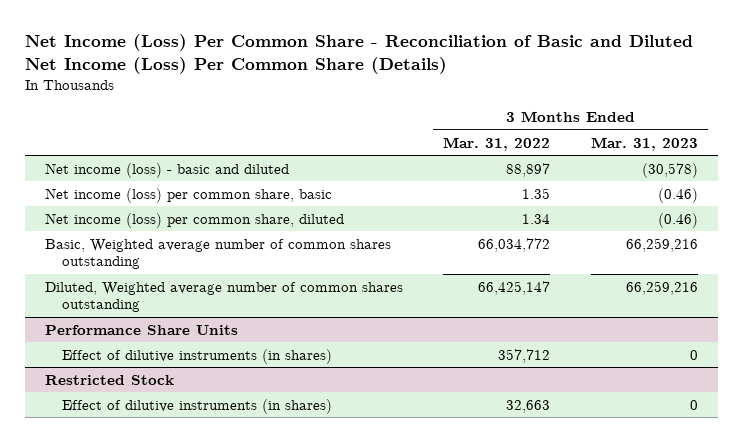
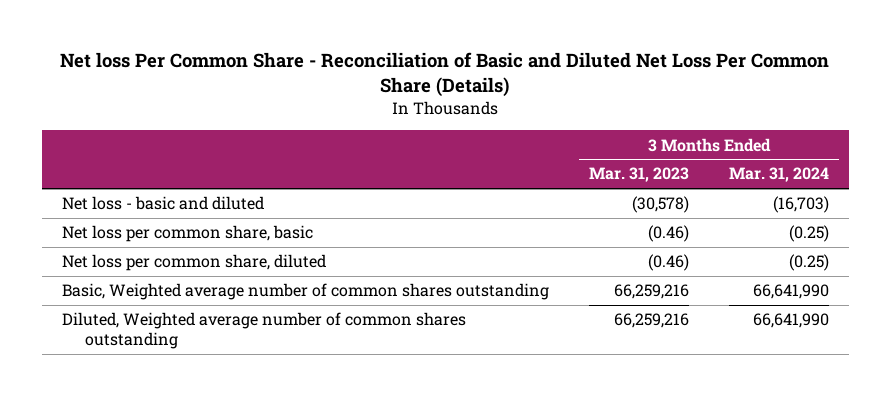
[24,34,693,75] Net Income (Loss) Per Common Share - Reconciliation of Basic and Diluted Net Income (Loss) Per Common Share (Details) -> [60,52,830,98] Net loss Per Common Share - Reconciliation of Basic and Diluted Net Loss Per Common Share (Details)
[443,136,551,151] Mar. 31, 2022 -> none
none -> [728,167,829,183] Mar. 31, 2024
[44,162,289,178] Net income (loss) - basic and diluted -> [62,196,265,211] Net loss - basic and diluted
[44,187,332,203] Net income (loss) per common share, basic -> [62,225,314,243] Net loss per common share, basic
[44,212,344,228] Net income (loss) per common share, diluted -> [62,254,327,272] Net loss per common share, diluted
[44,324,238,335] Performance Share Units -> none
[62,348,333,364] Effect of dilutive instruments (in shares) -> none
[44,374,174,385] Restricted Stock -> none
[62,398,333,414] Effect of dilutive instruments (in shares) -> none

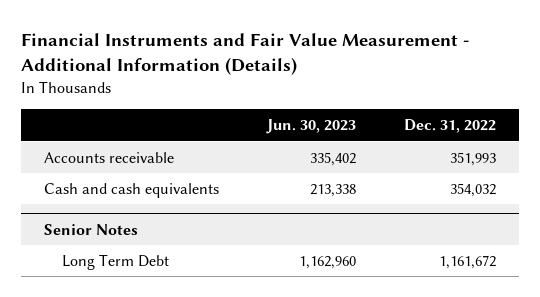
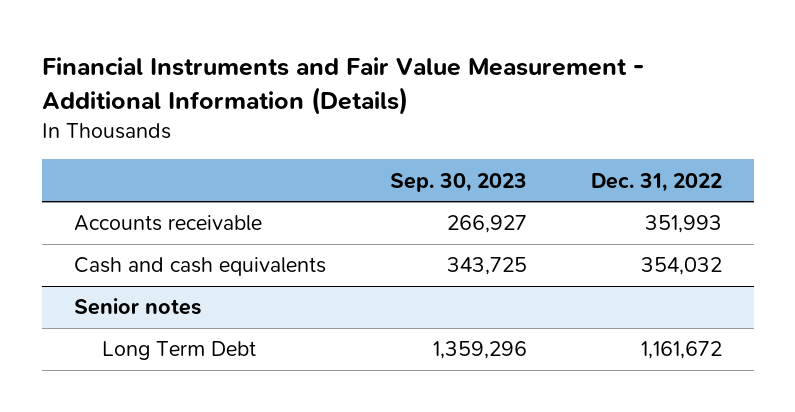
[266,119,357,135] Jun. 30, 2023 -> none
none -> [389,172,527,192] Sep. 30, 2023
[44,223,139,235] Senior Notes -> [73,298,201,316] Senior notes

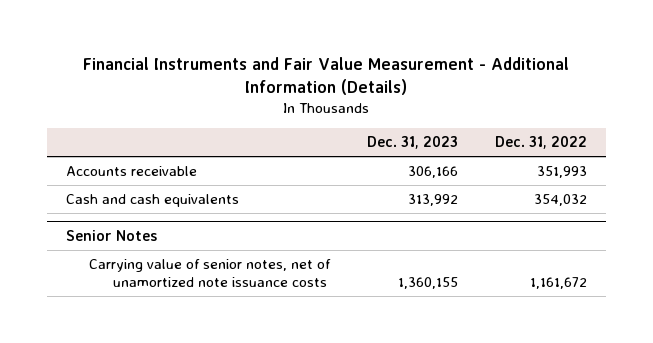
[389,172,527,192] Sep. 30, 2023 -> none
none -> [367,136,459,150] Dec. 31, 2023
[73,298,201,316] Senior notes -> [65,229,157,241] Senior Notes
[102,341,257,361] Long Term Debt -> [89,259,332,287] Carrying value of senior notes, net of unamortized note issuance costs

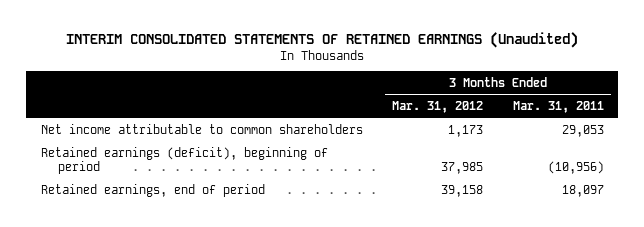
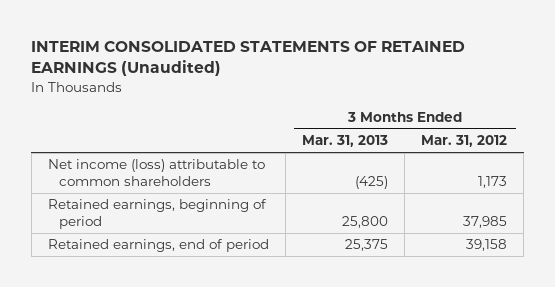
[512,100,604,113] Mar. 31, 2011 -> none
none -> [302,135,389,148] Mar. 31, 2013
[40,123,363,134] Net income attributable to common shareholders -> [48,159,266,186] Net income (loss) attributable to common shareholders
[40,146,328,174] Retained earnings (deficit), beginning of period -> [48,199,268,229] Retained earnings, beginning of period

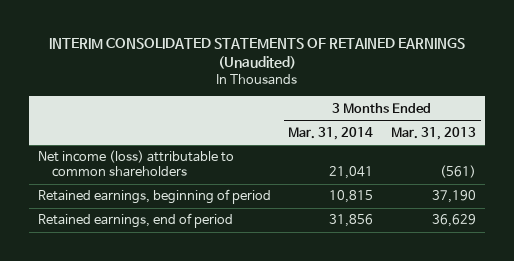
[421,135,508,148] Mar. 31, 2012 -> none
none -> [288,126,374,140] Mar. 31, 2014
[355,175,389,189] (425) -> [440,165,477,179] (561)
[342,215,389,228] 25,800 -> [432,190,477,204] 37,190
[345,239,389,252] 25,375 -> [432,214,477,228] 36,629

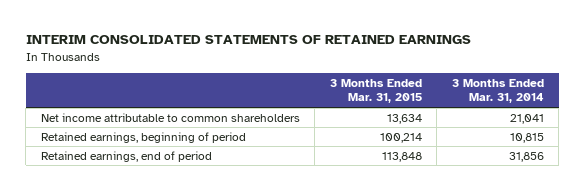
[48,38,465,70] INTERIM CONSOLIDATED STATEMENTS OF RETAINED EARNINGS (Unaudited) -> [25,35,471,45] INTERIM CONSOLIDATED STATEMENTS OF RETAINED EARNINGS
[391,126,477,140] Mar. 31, 2013 -> none
none -> [329,78,422,104] 3 Months Ended Mar. 31, 2015
[37,150,234,178] Net income (loss) attributable to common shareholders -> [40,112,300,122] Net income attributable to common shareholders

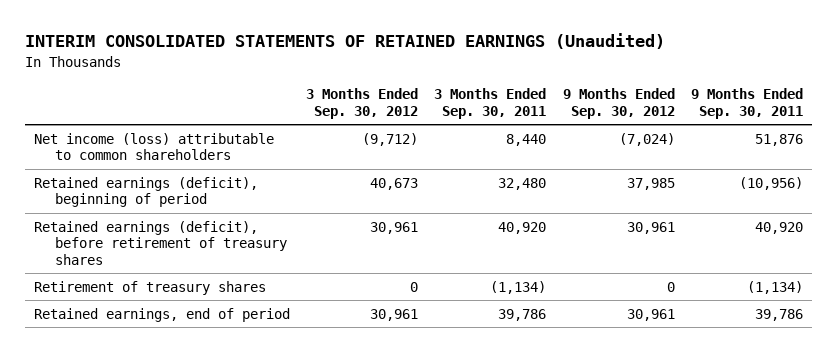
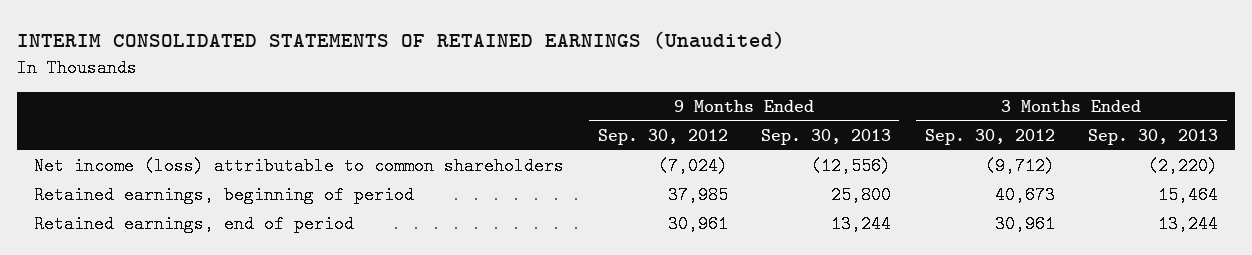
[434,88,547,120] 3 Months Ended Sep. 30, 2011 -> none
[691,88,804,120] 9 Months Ended Sep. 30, 2011 -> none
none -> [761,129,892,146] Sep. 30, 2013
none -> [1088,129,1219,146] Sep. 30, 2013
[33,220,288,265] Retained earnings (deficit), before retirement of treasury shares -> none
[33,280,266,295] Retirement of treasury shares -> none
[33,176,258,208] Retained earnings (deficit), beginning of period -> [34,186,415,205] Retained earnings, beginning of period

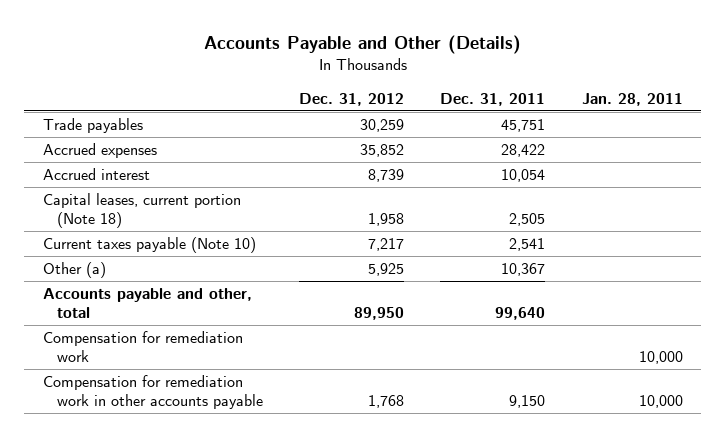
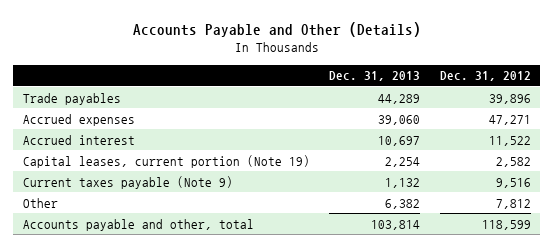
[440,92,546,106] Dec. 31, 2011 -> none
[581,92,683,106] Jan. 28, 2011 -> none
none -> [329,71,421,82] Dec. 31, 2013
[42,330,243,362] Compensation for remediation work -> none
[42,374,263,409] Compensation for remediation work in other accounts payable -> none
[360,118,405,132] 30,259 -> [488,93,531,104] 39,896
[360,143,405,157] 35,852 -> [488,114,531,125] 47,271
[368,168,405,182] 8,739 -> [488,135,531,146] 11,522
[42,192,241,228] Capital leases, current portion (Note 18) -> [22,154,310,168] Capital leases, current portion (Note 19)
[368,212,405,226] 1,958 -> [495,156,531,167] 2,582
[42,236,256,253] Current taxes payable (Note 10) -> [22,175,233,189] Current taxes payable (Note 9)
[368,237,405,251] 7,217 -> [495,177,531,188] 9,516
[42,261,106,278] Other (a) -> [22,197,58,208] Other
[368,262,405,276] 5,925 -> [495,198,531,209] 7,812
[354,306,405,320] 89,950 -> [481,219,531,230] 118,599

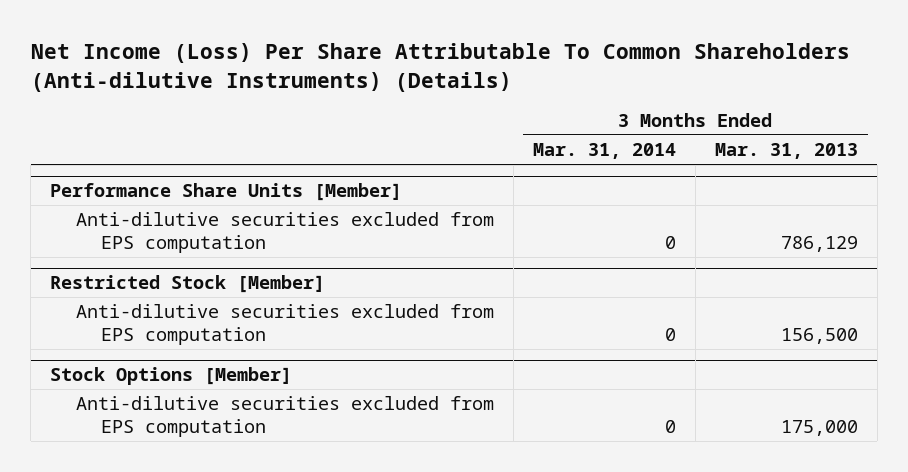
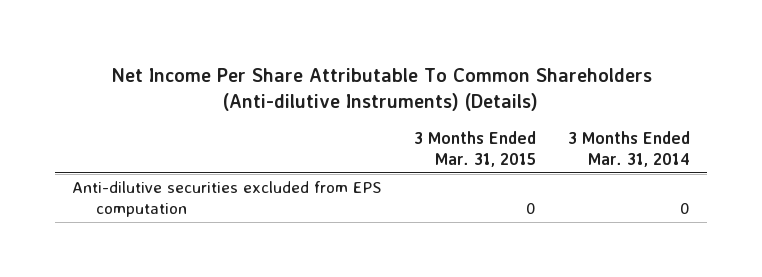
[30,43,850,92] Net Income (Loss) Per Share Attributable To Common Shareholders (Anti-dilutive Instruments) (Details) -> [111,67,653,111] Net Income Per Share Attributable To Common Shareholders (Anti-dilutive Instruments) (Details)
[714,143,858,160] Mar. 31, 2013 -> none
none -> [413,130,536,168] 3 Months Ended Mar. 31, 2015
[50,183,403,202] Performance Share Units [Member] -> none
[50,275,326,294] Restricted Stock [Member] -> none
[75,304,494,345] Anti-dilutive securities excluded from EPS computation -> none
[50,367,293,386] Stock Options [Member] -> none
[75,396,494,437] Anti-dilutive securities excluded from EPS computation -> none

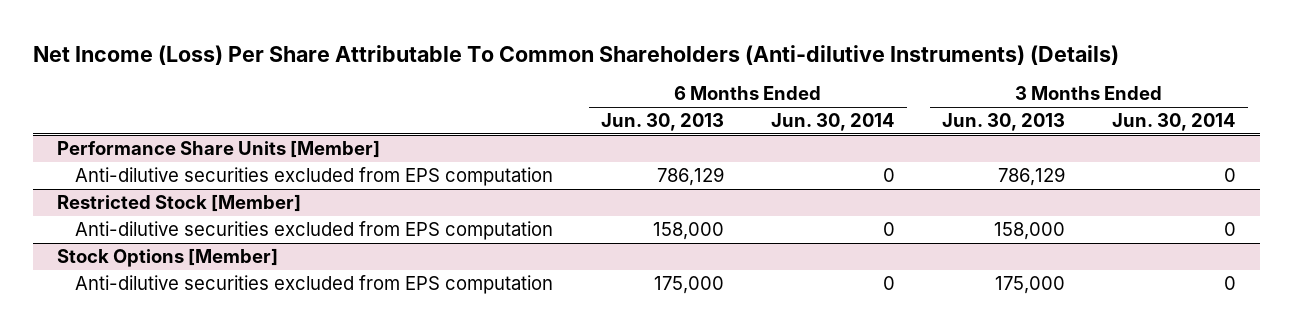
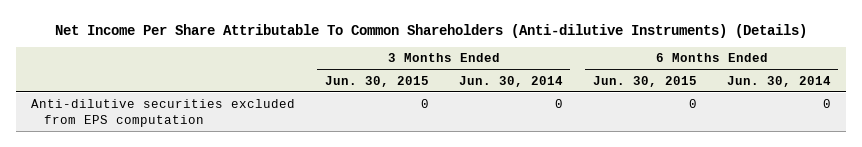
[32,44,1119,65] Net Income (Loss) Per Share Attributable To Common Shareholders (Anti-dilutive Instruments) (Details) -> [54,23,807,38] Net Income Per Share Attributable To Common Shareholders (Anti-dilutive Instruments) (Details)
[600,113,724,132] Jun. 30, 2013 -> none
[941,113,1065,132] Jun. 30, 2013 -> none
none -> [324,75,429,87] Jun. 30, 2015
none -> [592,75,697,87] Jun. 30, 2015
[56,140,380,159] Performance Share Units [Member] -> none
[56,194,301,213] Restricted Stock [Member] -> none
[75,221,554,241] Anti-dilutive securities excluded from EPS computation -> none
[56,248,278,268] Stock Options [Member] -> none
[75,275,554,295] Anti-dilutive securities excluded from EPS computation -> none

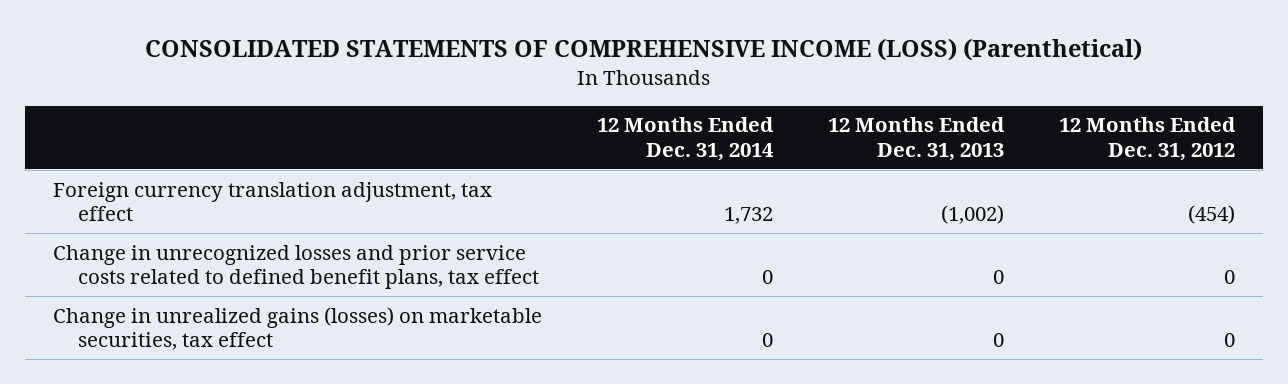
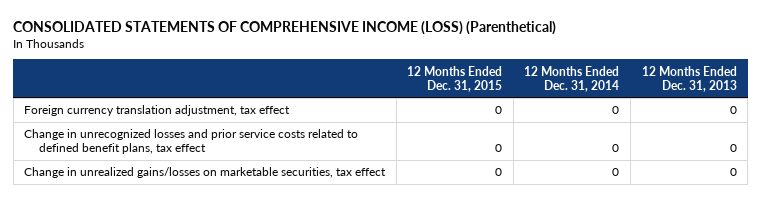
[1059,117,1237,161] 12 Months Ended Dec. 31, 2012 -> none
none -> [407,65,503,92] 12 Months Ended Dec. 31, 2015
[724,207,774,225] 1,732 -> [612,106,620,115] 0
[941,205,1005,225] (1,002) -> [729,106,737,115] 0
[52,306,542,351] Change in unrealized gains (losses) on marketable securities, tax effect -> [24,167,387,179] Change in unrealized gains/losses on marketable securities, tax effect

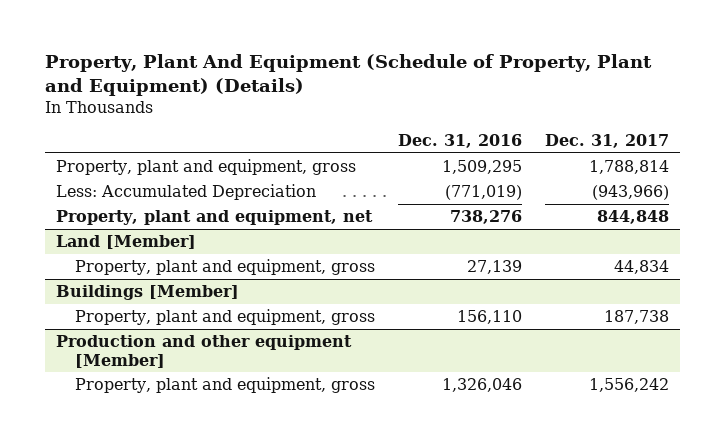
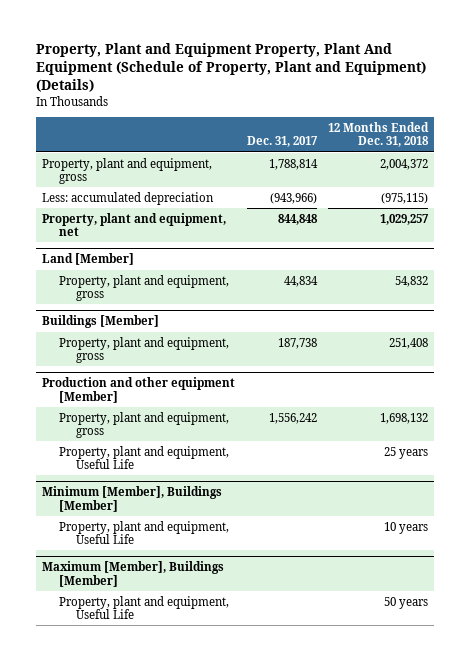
[44,54,652,97] Property, Plant And Equipment (Schedule of Property, Plant and Equipment) (Details) -> [35,42,426,92] Property, Plant and Equipment Property, Plant And Equipment (Schedule of Property, Plant and Equipment) (Details)
[397,133,522,148] Dec. 31, 2016 -> none
none -> [328,121,430,148] 12 Months Ended Dec. 31, 2018
[56,183,317,200] Less: Accumulated Depreciation -> [41,191,214,205] Less: accumulated depreciation
none -> [58,445,229,470] Property, plant and equipment, Useful Life
none -> [41,486,222,513] Minimum [Member], Buildings [Member]
none -> [58,520,229,545] Property, plant and equipment, Useful Life
none -> [41,561,224,588] Maximum [Member], Buildings [Member]
none -> [58,595,229,620] Property, plant and equipment, Useful Life

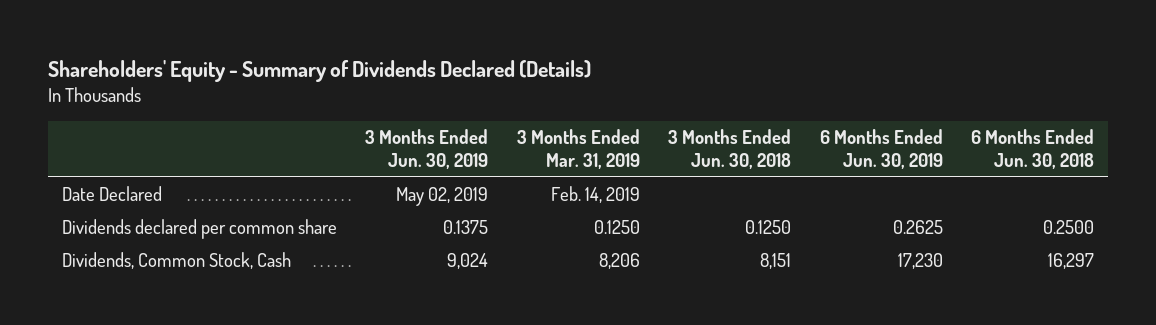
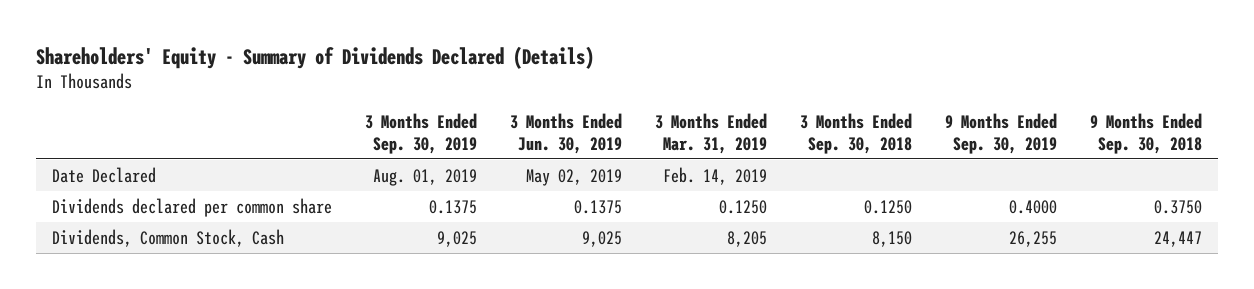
[668,129,792,170] 3 Months Ended Jun. 30, 2018 -> none
[819,129,943,170] 6 Months Ended Jun. 30, 2019 -> none
[971,129,1095,170] 6 Months Ended Jun. 30, 2018 -> none
none -> [365,113,478,154] 3 Months Ended Sep. 30, 2019
none -> [799,113,912,154] 3 Months Ended Sep. 30, 2018
none -> [944,113,1057,154] 9 Months Ended Sep. 30, 2019
none -> [1089,113,1202,154] 9 Months Ended Sep. 30, 2018
[447,253,489,270] 9,024 -> [581,230,622,247] 9,025
[598,253,640,270] 8,206 -> [726,230,767,247] 8,205

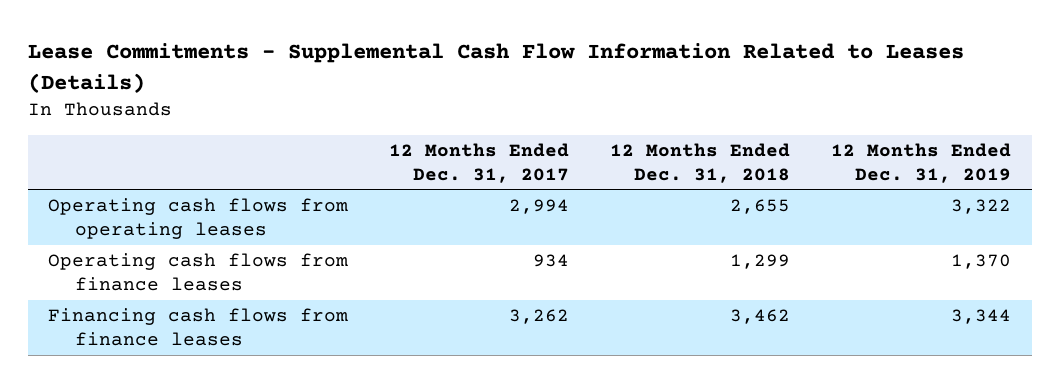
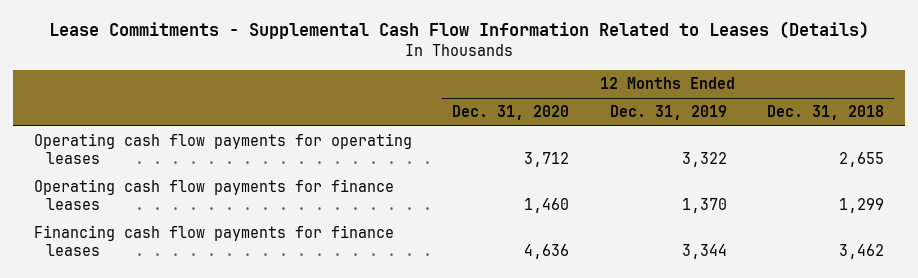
[389,142,570,183] 12 Months Ended Dec. 31, 2017 -> none
none -> [452,105,570,121] Dec. 31, 2020
[48,197,349,240] Operating cash flows from operating leases -> [33,133,412,165] Operating cash flow payments for operating leases
[48,252,349,292] Operating cash flows from finance leases -> [33,179,394,211] Operating cash flow payments for finance leases
[48,307,349,347] Financing cash flows from finance leases -> [33,225,394,257] Financing cash flow payments for finance leases

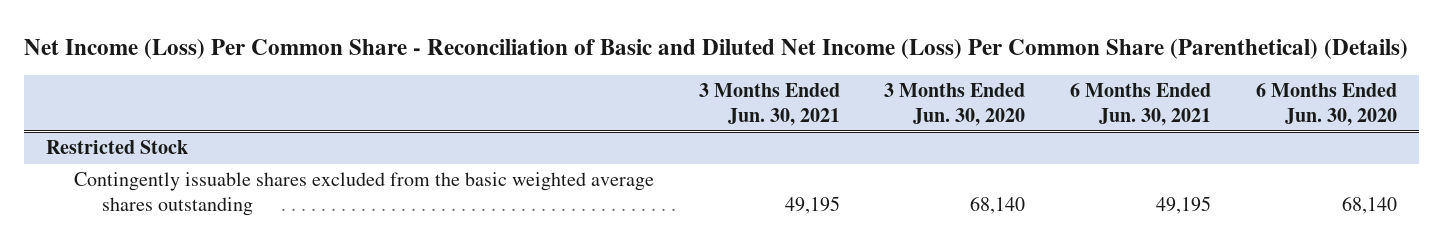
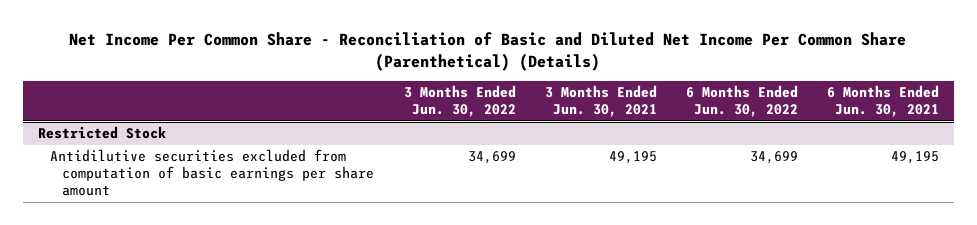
[23,38,1408,59] Net Income (Loss) Per Common Share - Reconciliation of Basic and Diluted Net Income (Loss) Per Common Share (Parenthetical) (Details) -> [69,32,907,71] Net Income Per Common Share - Reconciliation of Basic and Diluted Net Income Per Common Share (Parenthetical) (Details)
[884,83,1026,126] 3 Months Ended Jun. 30, 2020 -> none
[1255,83,1397,126] 6 Months Ended Jun. 30, 2020 -> none
none -> [403,85,516,118] 3 Months Ended Jun. 30, 2022
none -> [685,85,798,118] 6 Months Ended Jun. 30, 2022
[73,172,654,216] Contingently issuable shares excluded from the basic weighted average shares outstanding -> [50,149,375,197] Antidilutive securities excluded from computation of basic earnings per share amount

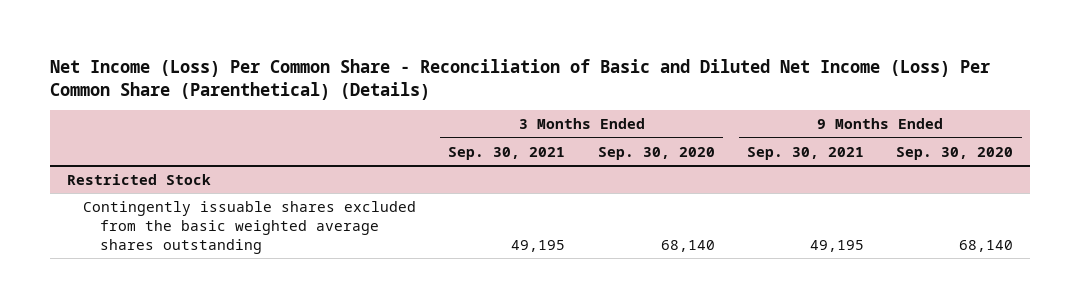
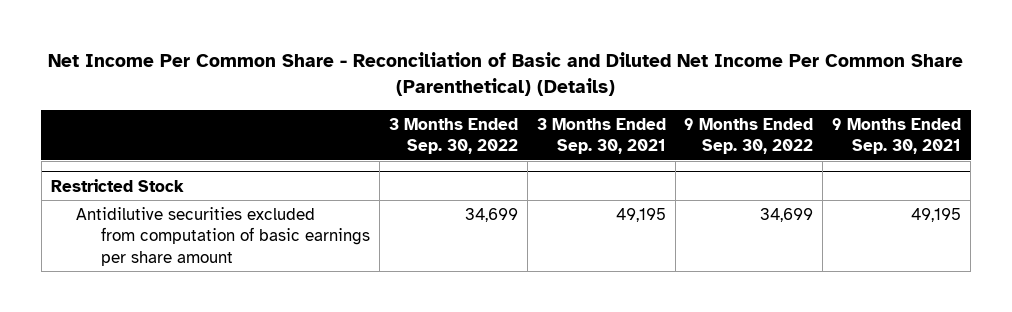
[50,59,991,100] Net Income (Loss) Per Common Share - Reconciliation of Basic and Diluted Net Income (Loss) Per Common Share (Parenthetical) (Details) -> [48,52,964,97] Net Income Per Common Share - Reconciliation of Basic and Diluted Net Income Per Common Share (Parenthetical) (Details)
[597,146,715,160] Sep. 30, 2020 -> none
[896,146,1014,160] Sep. 30, 2020 -> none
none -> [388,117,518,155] 3 Months Ended Sep. 30, 2022
none -> [684,117,814,155] 9 Months Ended Sep. 30, 2022
[83,200,417,254] Contingently issuable shares excluded from the basic weighted average shares outstanding -> [75,206,371,266] Antidilutive securities excluded from computation of basic earnings per share amount

